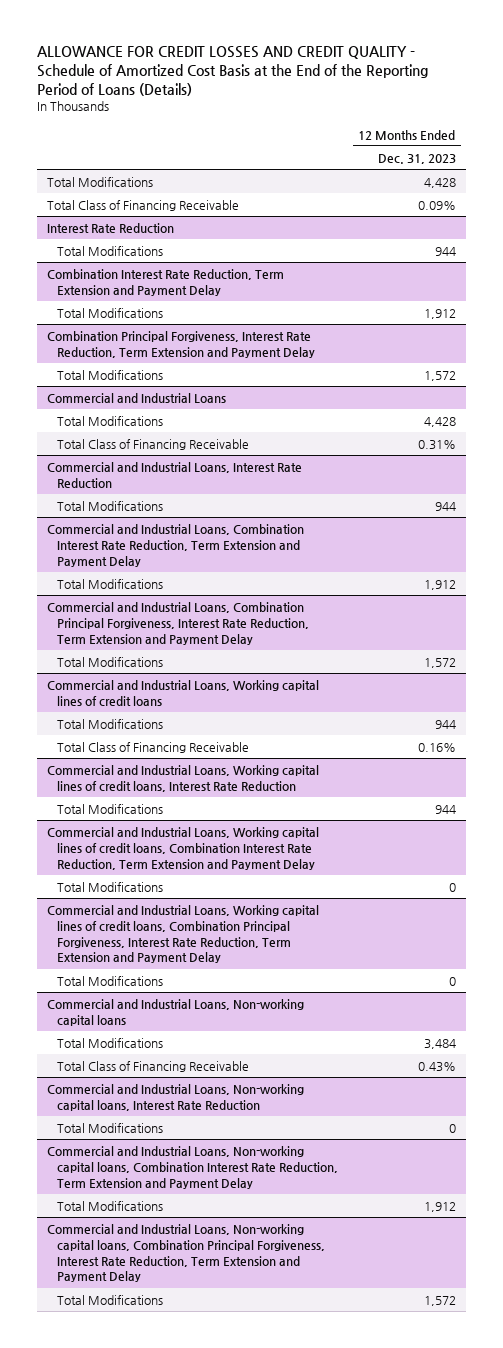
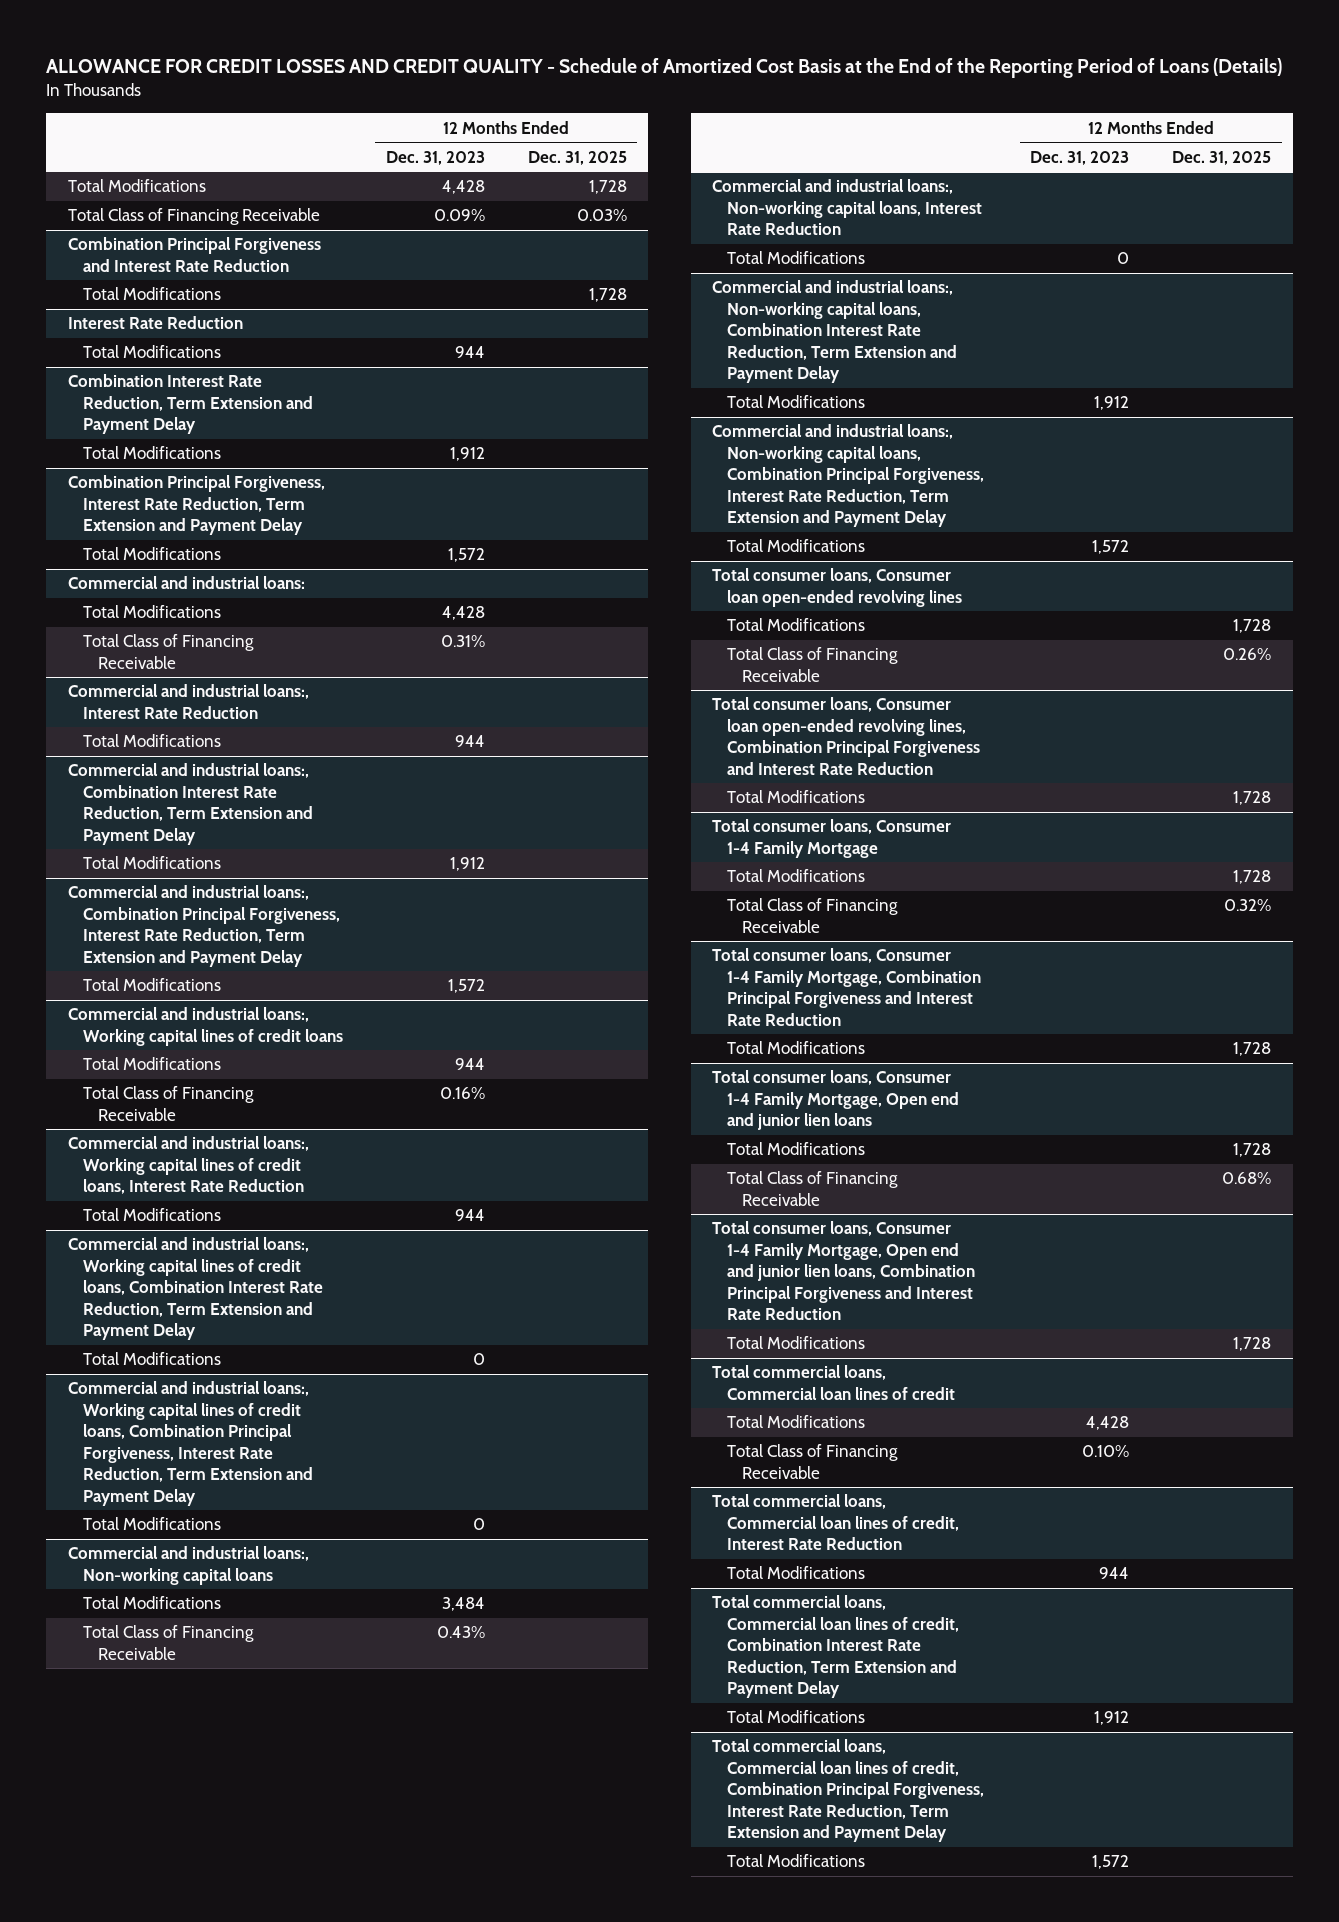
none -> [527,150,627,165] Dec. 31, 2025
none -> [67,237,321,272] Combination Principal Forgiveness and Interest Rate Reduction
none -> [82,287,221,301] Total Modifications
[47,392,227,403] Commercial and Industrial Loans -> [67,576,305,590] Commercial and industrial loans:
[47,461,303,488] Commercial and Industrial Loans, Interest Rate Reduction -> [67,684,309,719] Commercial and industrial loans:, Interest Rate Reduction
[47,523,305,567] Commercial and Industrial Loans, Combination Interest Rate Reduction, Term Extension and Payment Delay -> [67,763,313,845] Commercial and industrial loans:, Combination Interest Rate Reduction, Term Extension and Payment Delay
[47,601,309,645] Commercial and Industrial Loans, Combination Principal Forgiveness, Interest Rate Reduction, Term Extension and Payment Delay -> [67,885,340,967] Commercial and industrial loans:, Combination Principal Forgiveness, Interest Rate Reduction, Term Extension and Payment Delay
[47,679,320,706] Commercial and Industrial Loans, Working capital lines of credit loans -> [67,1007,343,1046] Commercial and industrial loans:, Working capital lines of credit loans
[47,764,320,792] Commercial and Industrial Loans, Working capital lines of credit loans, Interest Rate Reduction -> [67,1136,309,1195] Commercial and industrial loans:, Working capital lines of credit loans, Interest Rate Reduction
[47,826,320,870] Commercial and Industrial Loans, Working capital lines of credit loans, Combination Interest Rate Reduction, Term Extension and Payment Delay -> [67,1237,323,1341] Commercial and industrial loans:, Working capital lines of credit loans, Combination Interest Rate Reduction, Term Extension and Payment Delay
[47,904,320,964] Commercial and Industrial Loans, Working capital lines of credit loans, Combination Principal Forgiveness, Interest Rate Reduction, Term Extension and Payment Delay -> [67,1381,313,1506] Commercial and industrial loans:, Working capital lines of credit loans, Combination Principal Forgiveness, Interest Rate Reduction, Term Extension and Payment Delay
[47,998,305,1026] Commercial and Industrial Loans, Non-working capital loans -> [67,1546,309,1585] Commercial and industrial loans:, Non-working capital loans
[47,1083,305,1111] Commercial and Industrial Loans, Non-working capital loans, Interest Rate Reduction -> [712,179,983,236] Commercial and industrial loans:, Non-working capital loans, Interest Rate Reduction
[47,1145,338,1189] Commercial and Industrial Loans, Non-working capital loans, Combination Interest Rate Reduction, Term Extension and Payment Delay -> [712,280,958,384] Commercial and industrial loans:, Non-working capital loans, Combination Interest Rate Reduction, Term Extension and Payment Delay
[47,1223,325,1283] Commercial and Industrial Loans, Non-working capital loans, Combination Principal Forgiveness, Interest Rate Reduction, Term Extension and Payment Delay -> [712,424,985,528] Commercial and industrial loans:, Non-working capital loans, Combination Principal Forgiveness, Interest Rate Reduction, Term Extension and Payment Delay
none -> [712,568,963,607] Total consumer loans, Consumer loan open-ended revolving lines
none -> [727,618,866,632] Total Modifications
none -> [727,647,899,682] Total Class of Financing Receivable
none -> [712,697,981,775] Total consumer loans, Consumer loan open-ended revolving lines, Combination Principal Forgiveness and Interest Rate Reduction
none -> [727,790,866,804] Total Modifications
none -> [712,819,952,858] Total consumer loans, Consumer 1-4 Family Mortgage
none -> [727,869,866,883] Total Modifications
none -> [727,898,899,933] Total Class of Financing Receivable
none -> [712,948,982,1026] Total consumer loans, Consumer 1-4 Family Mortgage, Combination Principal Forgiveness and Interest Rate Reduction
none -> [727,1041,866,1055] Total Modifications
none -> [712,1070,960,1131] Total consumer loans, Consumer 1-4 Family Mortgage, Open end and junior lien loans
none -> [727,1142,866,1156] Total Modifications
none -> [727,1171,899,1206] Total Class of Financing Receivable
none -> [712,1221,976,1321] Total consumer loans, Consumer 1-4 Family Mortgage, Open end and junior lien loans, Combination Principal Forgiveness and Interest Rate Reduction
none -> [727,1336,866,1350] Total Modifications
none -> [712,1365,956,1400] Total commercial loans, Commercial loan lines of credit
none -> [727,1415,866,1429] Total Modifications
none -> [727,1444,899,1479] Total Class of Financing Receivable
none -> [712,1494,960,1551] Total commercial loans, Commercial loan lines of credit, Interest Rate Reduction
none -> [727,1566,866,1580] Total Modifications
none -> [712,1595,960,1699] Total commercial loans, Commercial loan lines of credit, Combination Interest Rate Reduction, Term Extension and Payment Delay
none -> [727,1710,866,1724] Total Modifications
none -> [712,1739,985,1843] Total commercial loans, Commercial loan lines of credit, Combination Principal Forgiveness, Interest Rate Reduction, Term Extension and Payment Delay
none -> [727,1854,866,1868] Total Modifications

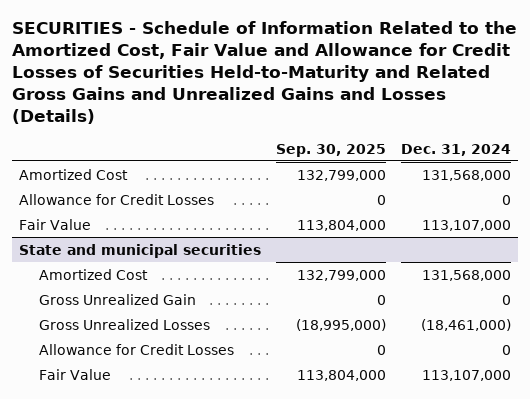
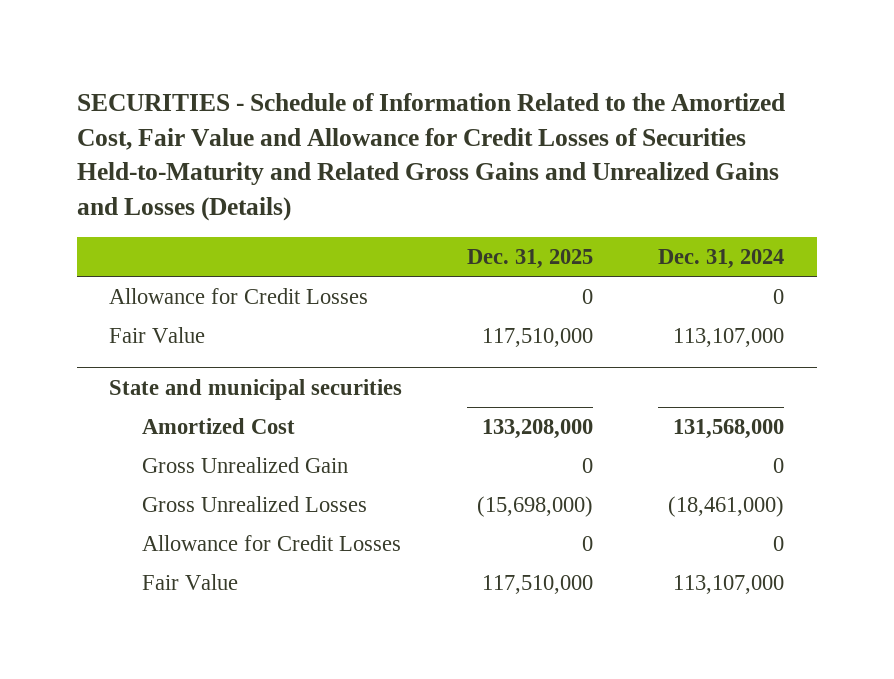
[276,143,387,157] Sep. 30, 2025 -> none
none -> [467,248,594,269] Dec. 31, 2025
[19,168,129,180] Amortized Cost -> none

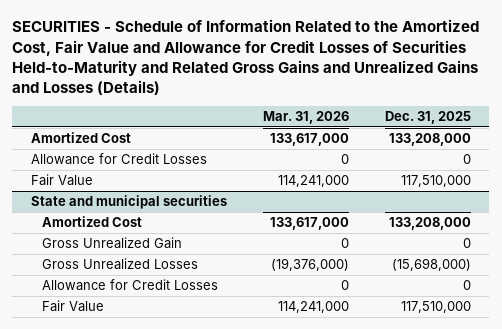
[658,248,785,269] Dec. 31, 2024 -> none
none -> [262,110,349,124] Mar. 31, 2026
none -> [30,132,131,144] Amortized Cost

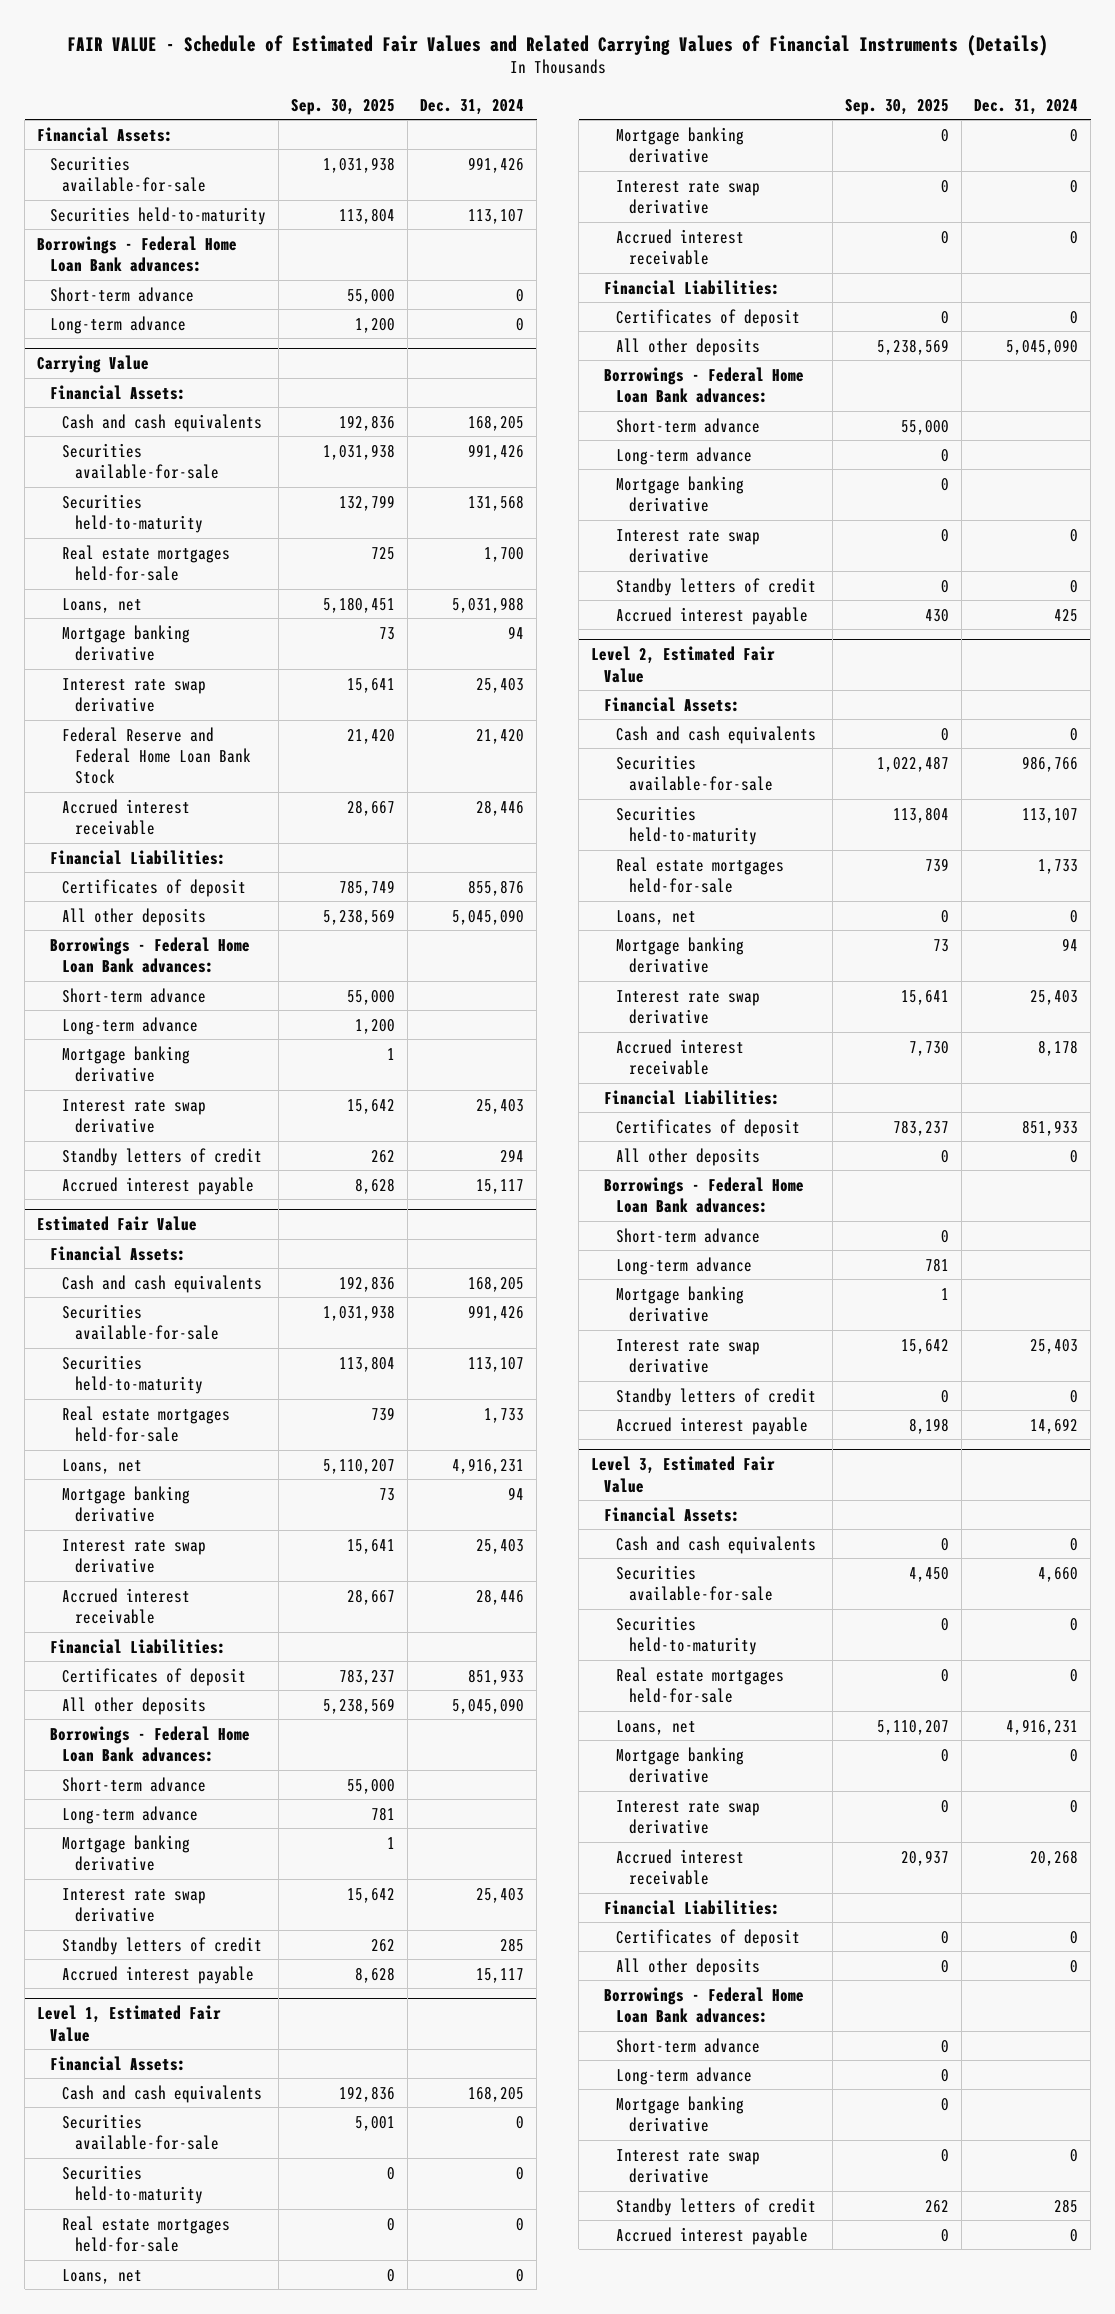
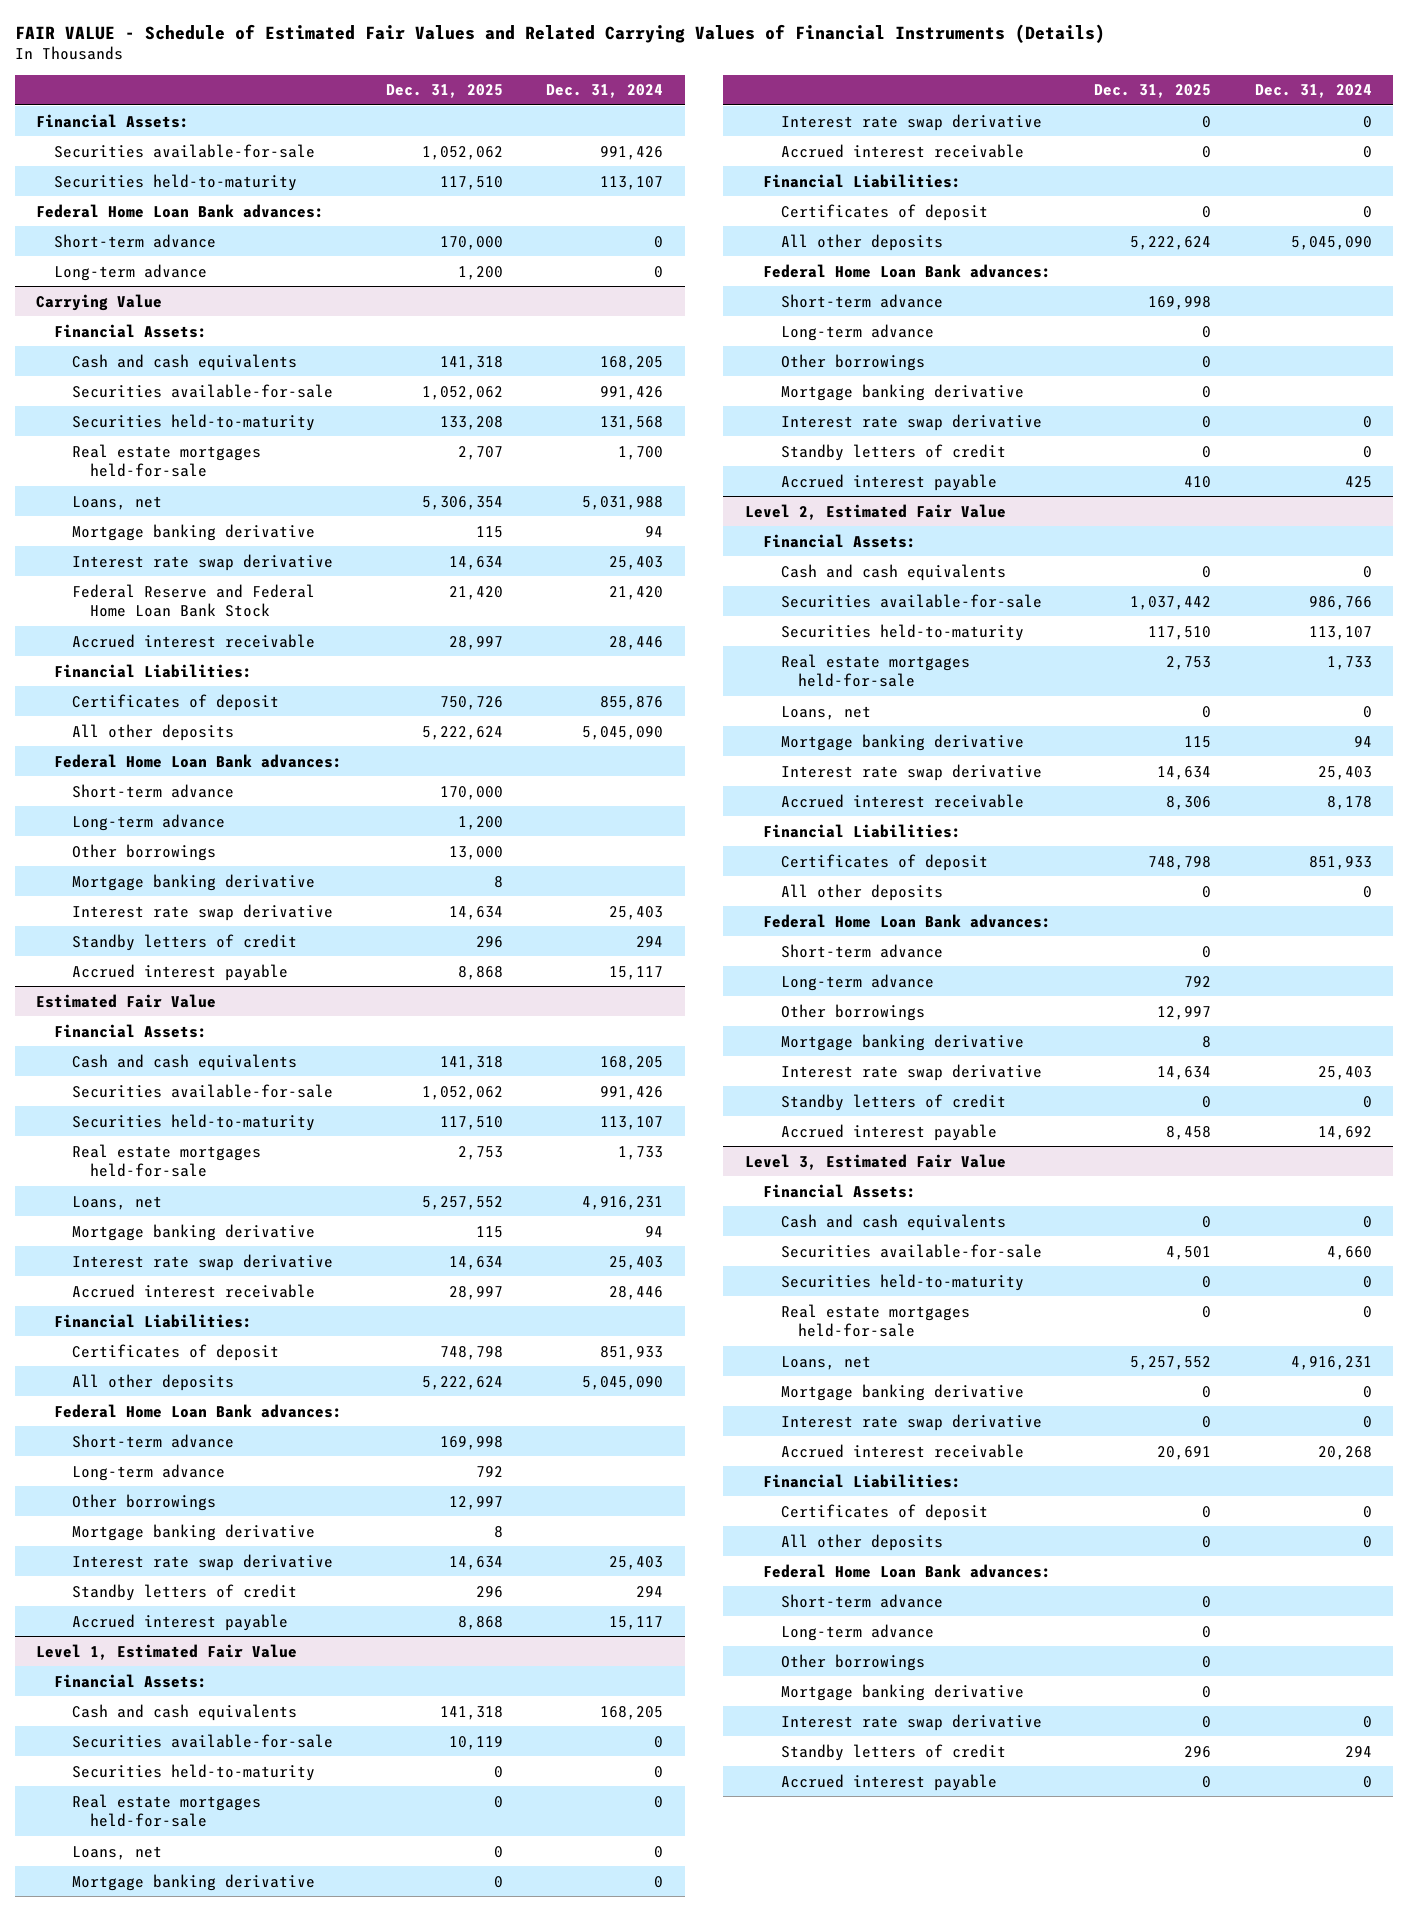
[290,98,395,115] Sep. 30, 2025 -> none
none -> [385,84,503,99] Dec. 31, 2025
[37,235,238,272] Borrowings - Federal Home Loan Bank advances: -> [36,203,325,218] Federal Home Loan Bank advances:
[49,936,250,973] Borrowings - Federal Home Loan Bank advances: -> [54,753,343,768] Federal Home Loan Bank advances:
none -> [72,843,217,861] Other borrowings
[49,1725,250,1762] Borrowings - Federal Home Loan Bank advances: -> [54,1403,343,1418] Federal Home Loan Bank advances:
none -> [72,1493,217,1511] Other borrowings
[500,1937,525,1952] 285 -> [636,1585,664,1597] 294
[603,366,804,403] Borrowings - Federal Home Loan Bank advances: -> [762,263,1051,278] Federal Home Loan Bank advances:
none -> [780,353,925,371] Other borrowings
[603,1176,804,1213] Borrowings - Federal Home Loan Bank advances: -> [762,913,1051,928] Federal Home Loan Bank advances:
none -> [780,1003,925,1021] Other borrowings
[603,1986,804,2023] Borrowings - Federal Home Loan Bank advances: -> [762,1563,1051,1578] Federal Home Loan Bank advances:
none -> [780,1653,925,1671] Other borrowings
[1054,2198,1079,2213] 285 -> [1344,1745,1372,1757] 294

